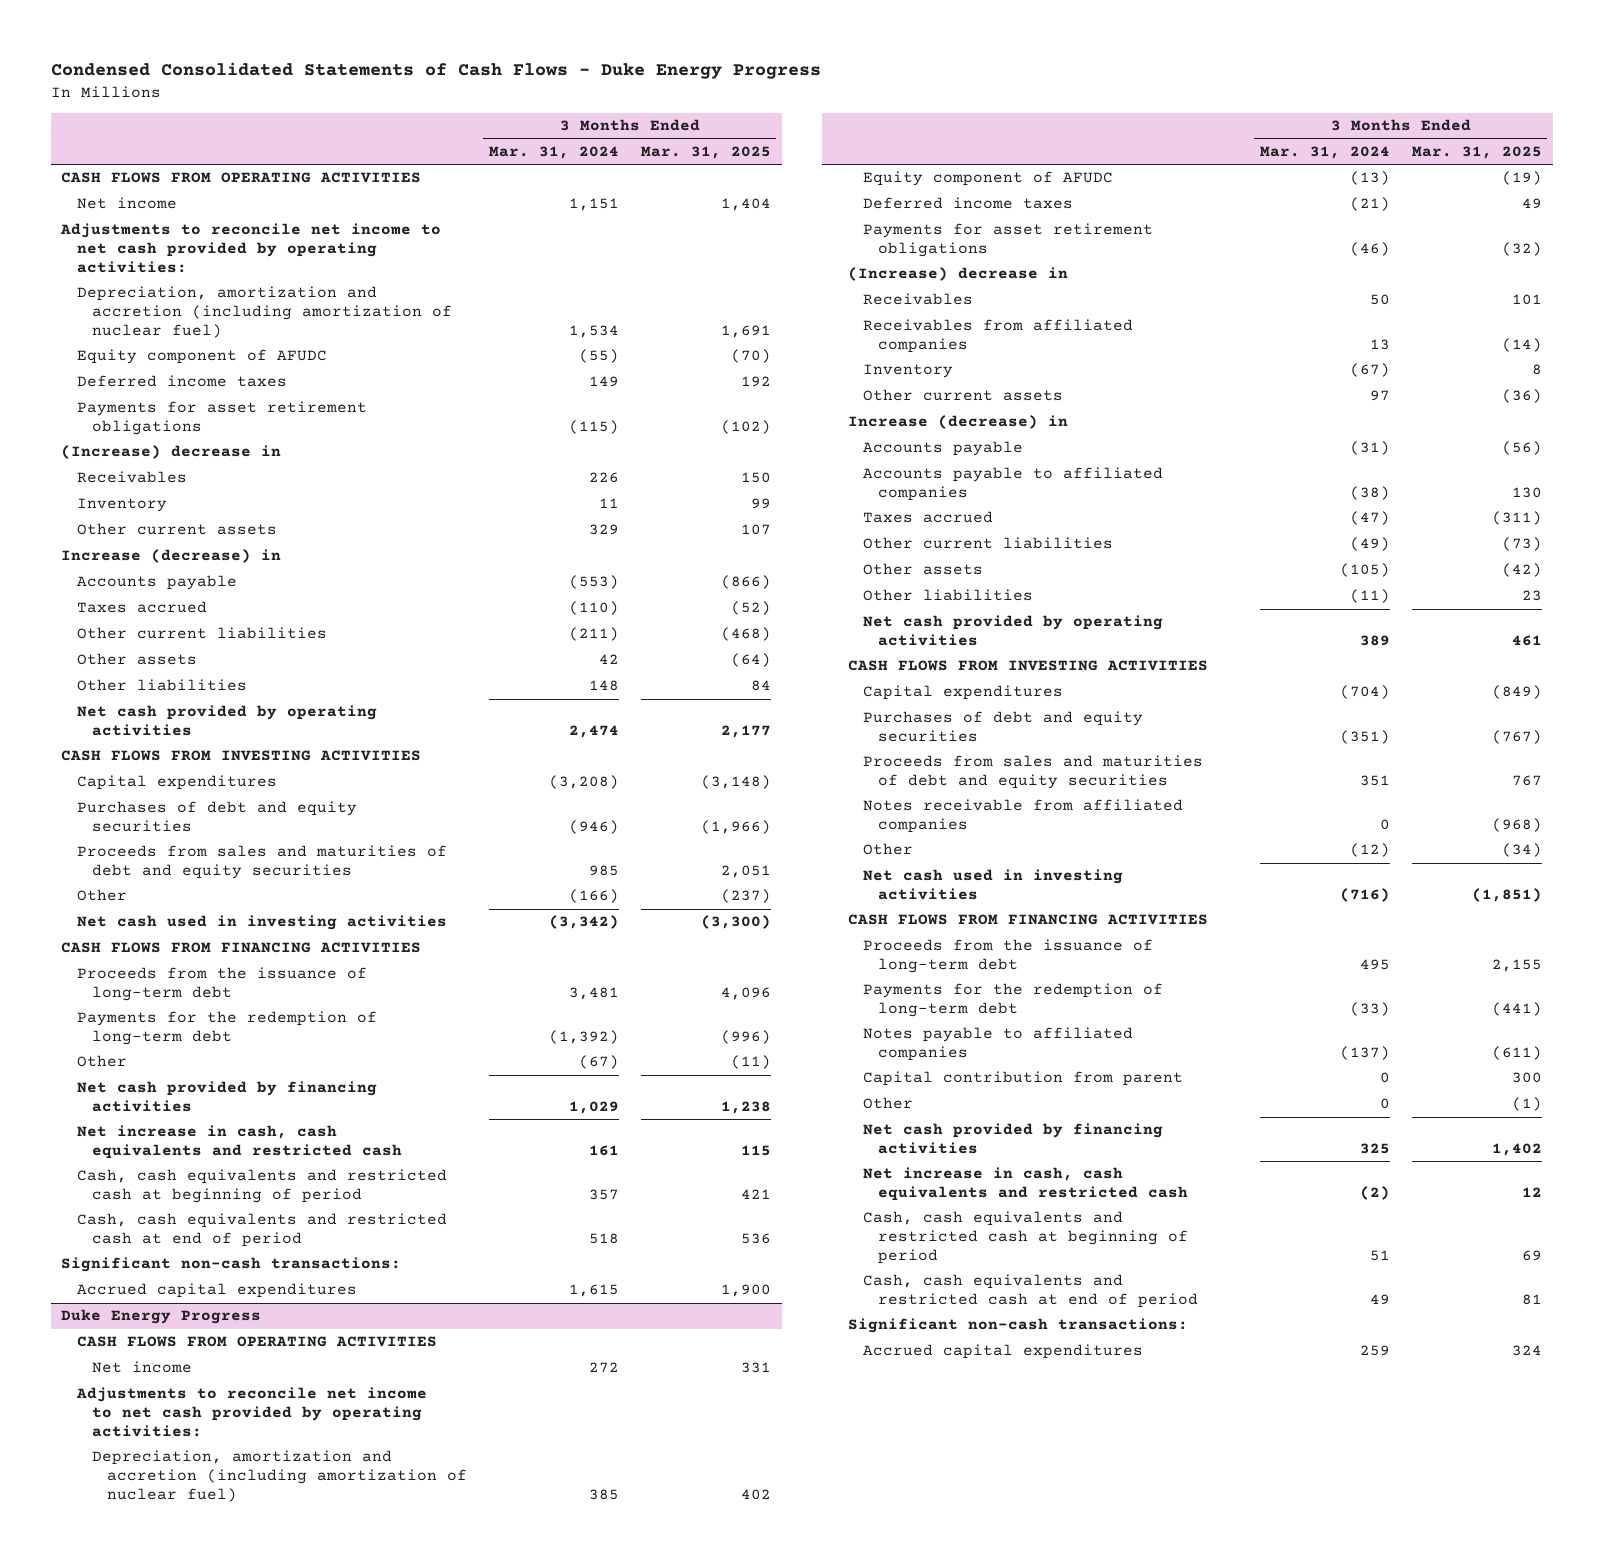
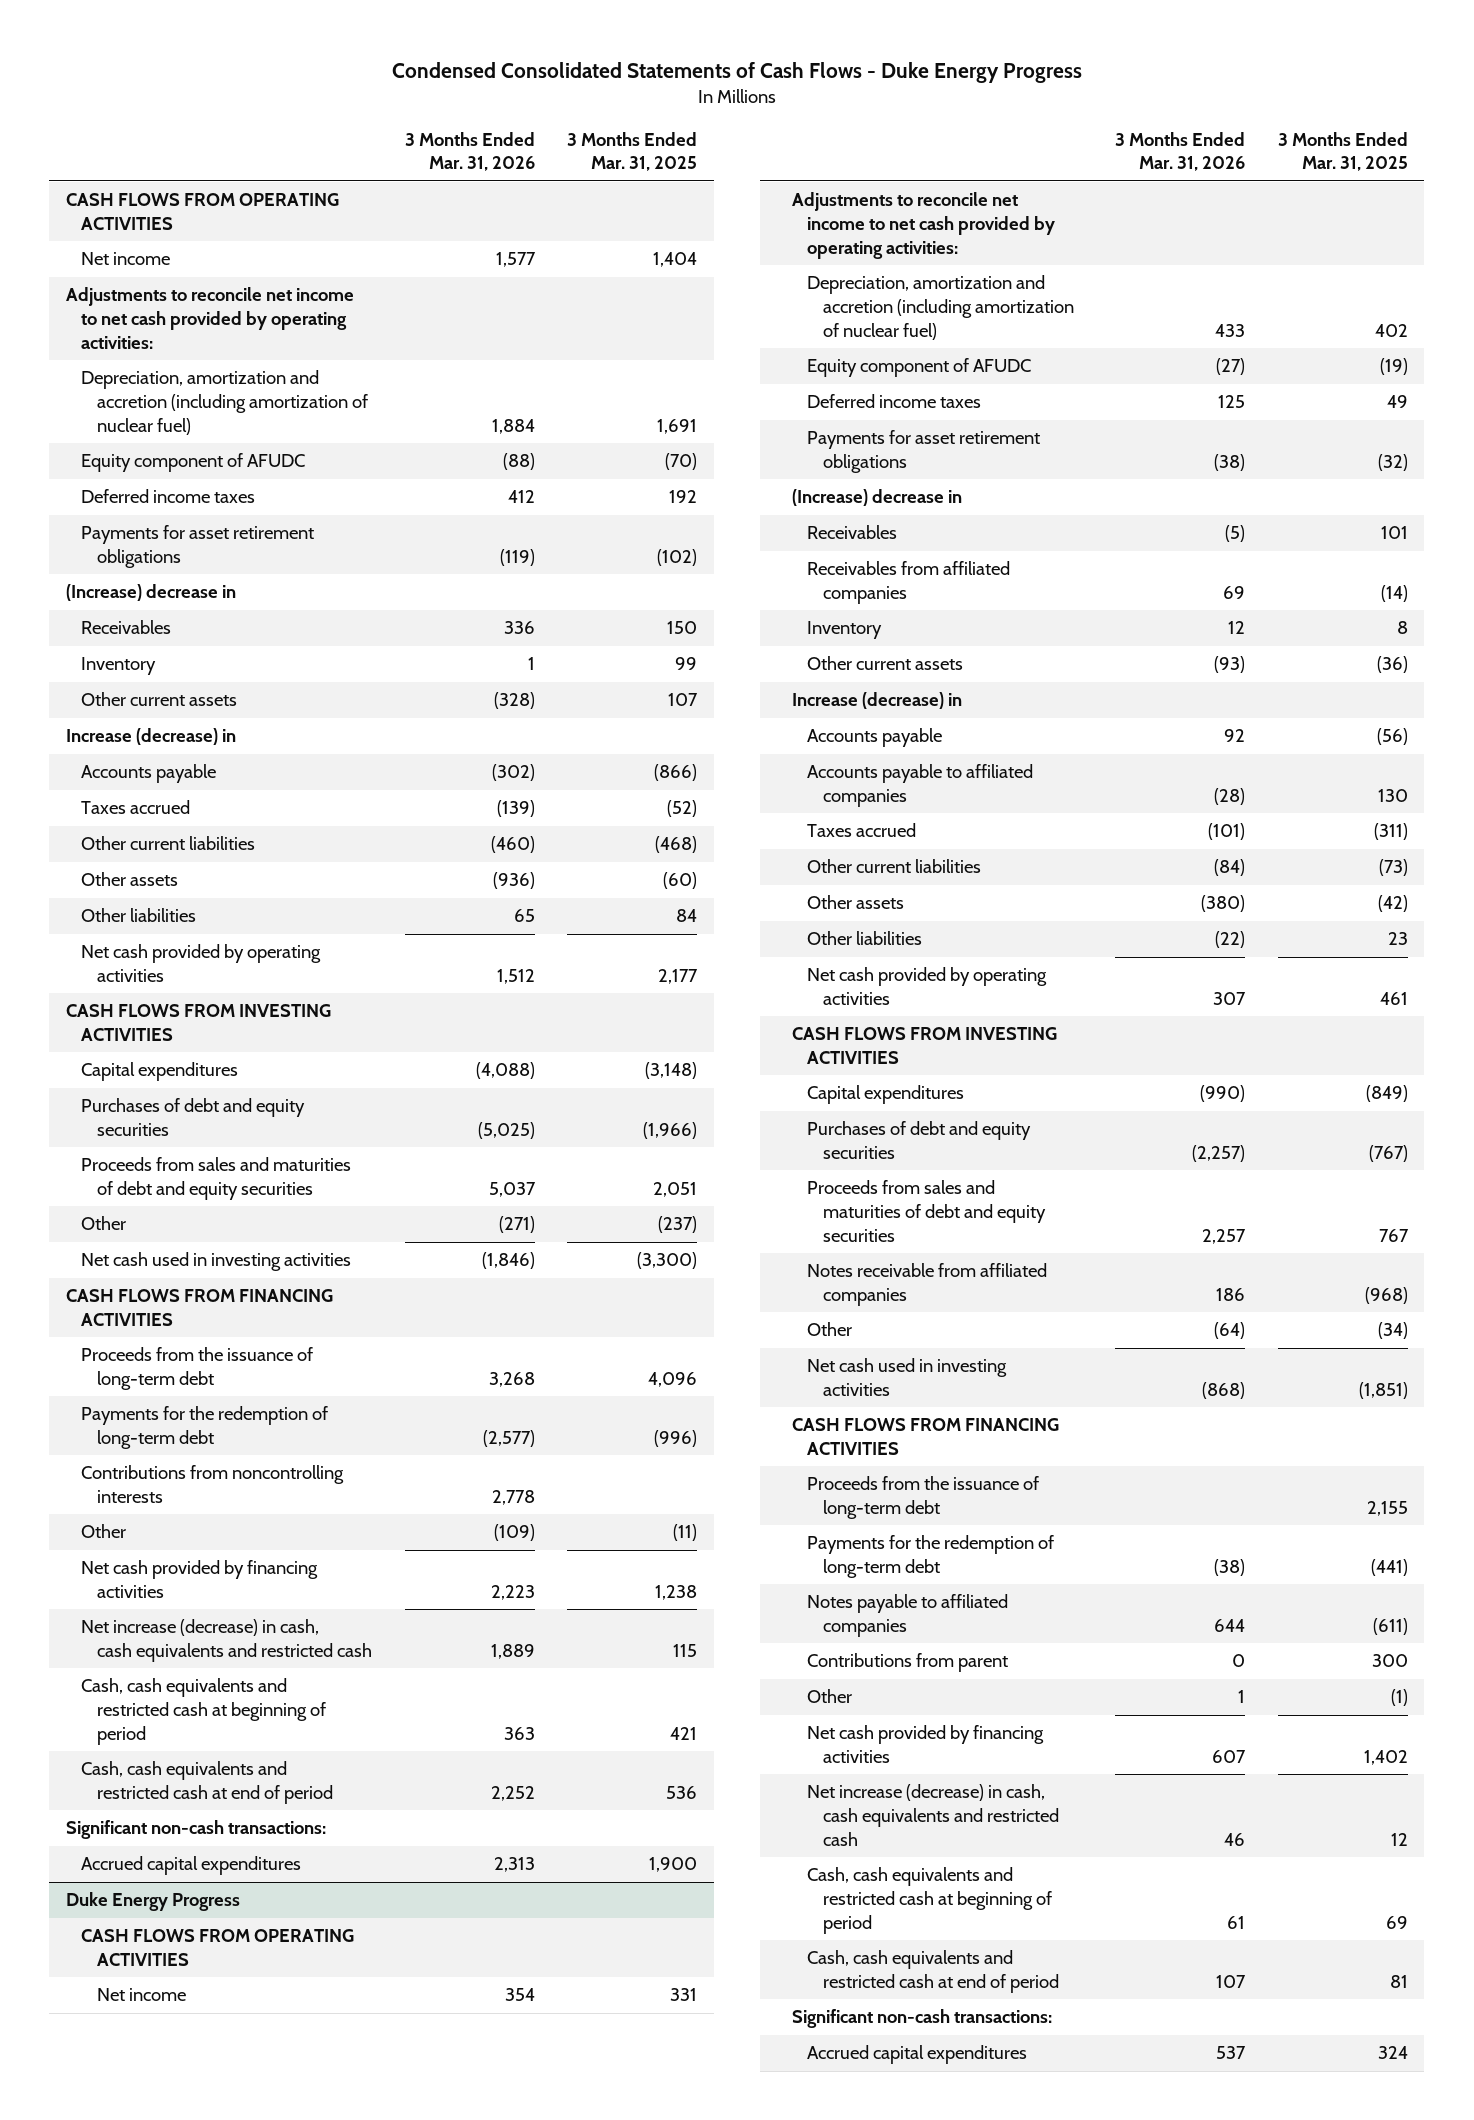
[488,145,619,159] Mar. 31, 2024 -> none
none -> [404,131,535,172] 3 Months Ended Mar. 31, 2026
[730,653,771,668] (64) -> [663,872,698,890] (60)
none -> [81,1465,345,1503] Contributions from noncontrolling interests
[76,1125,402,1160] Net increase in cash, cash equivalents and restricted cash -> [81,1619,372,1662] Net increase (decrease) in cash, cash equivalents and restricted cash
[862,1071,1183,1087] Capital contribution from parent -> [807,1653,1009,1673] Contributions from parent
[862,1167,1189,1202] Net increase in cash, cash equivalents and restricted cash -> [807,1784,1059,1846] Net increase (decrease) in cash, cash equivalents and restricted cash

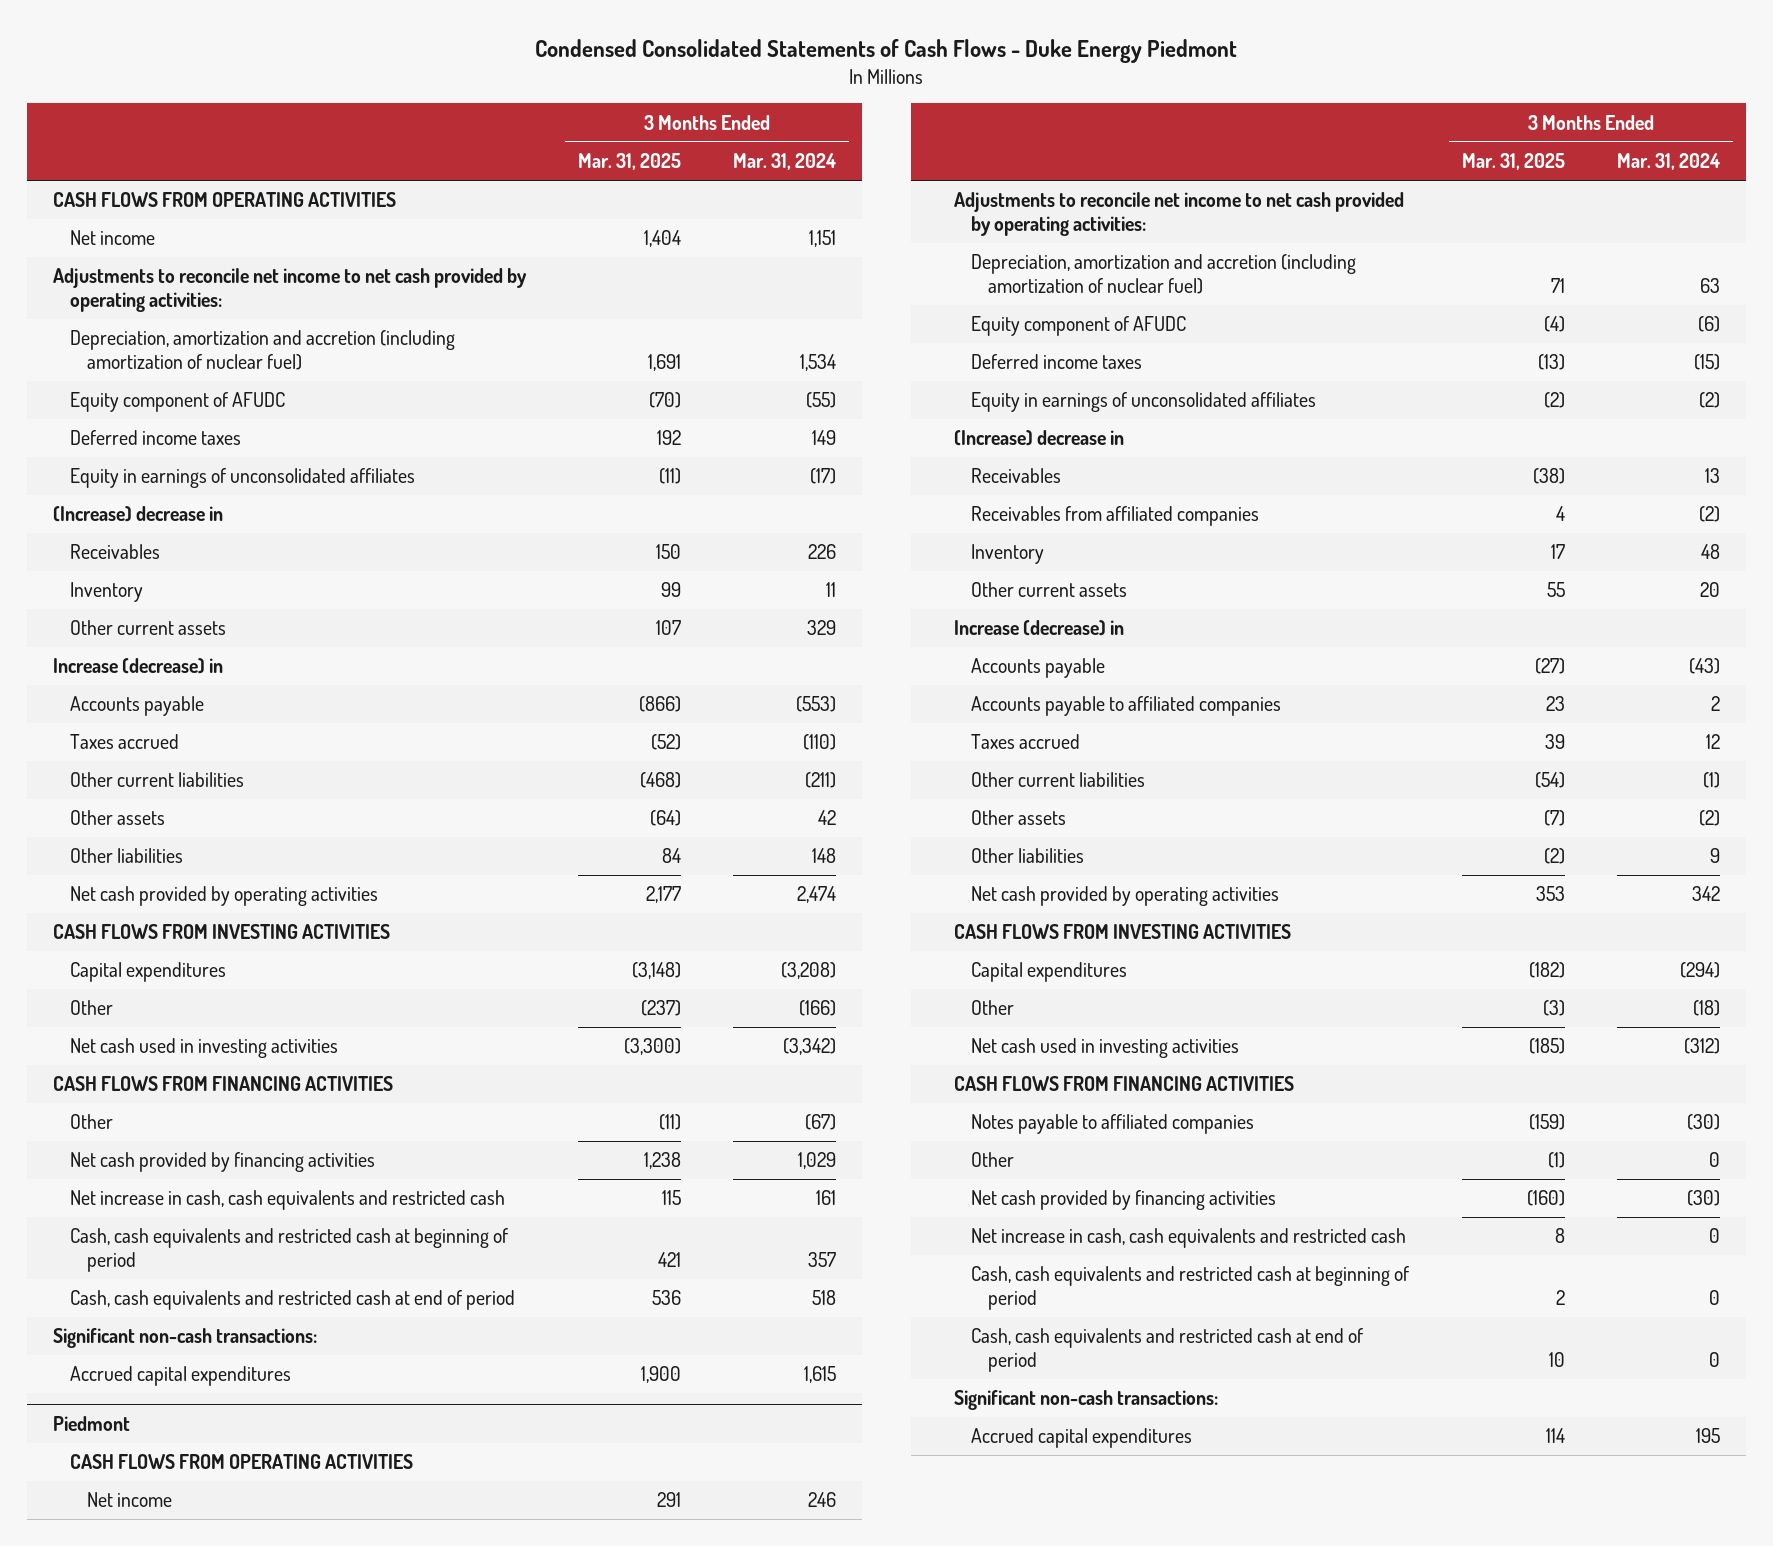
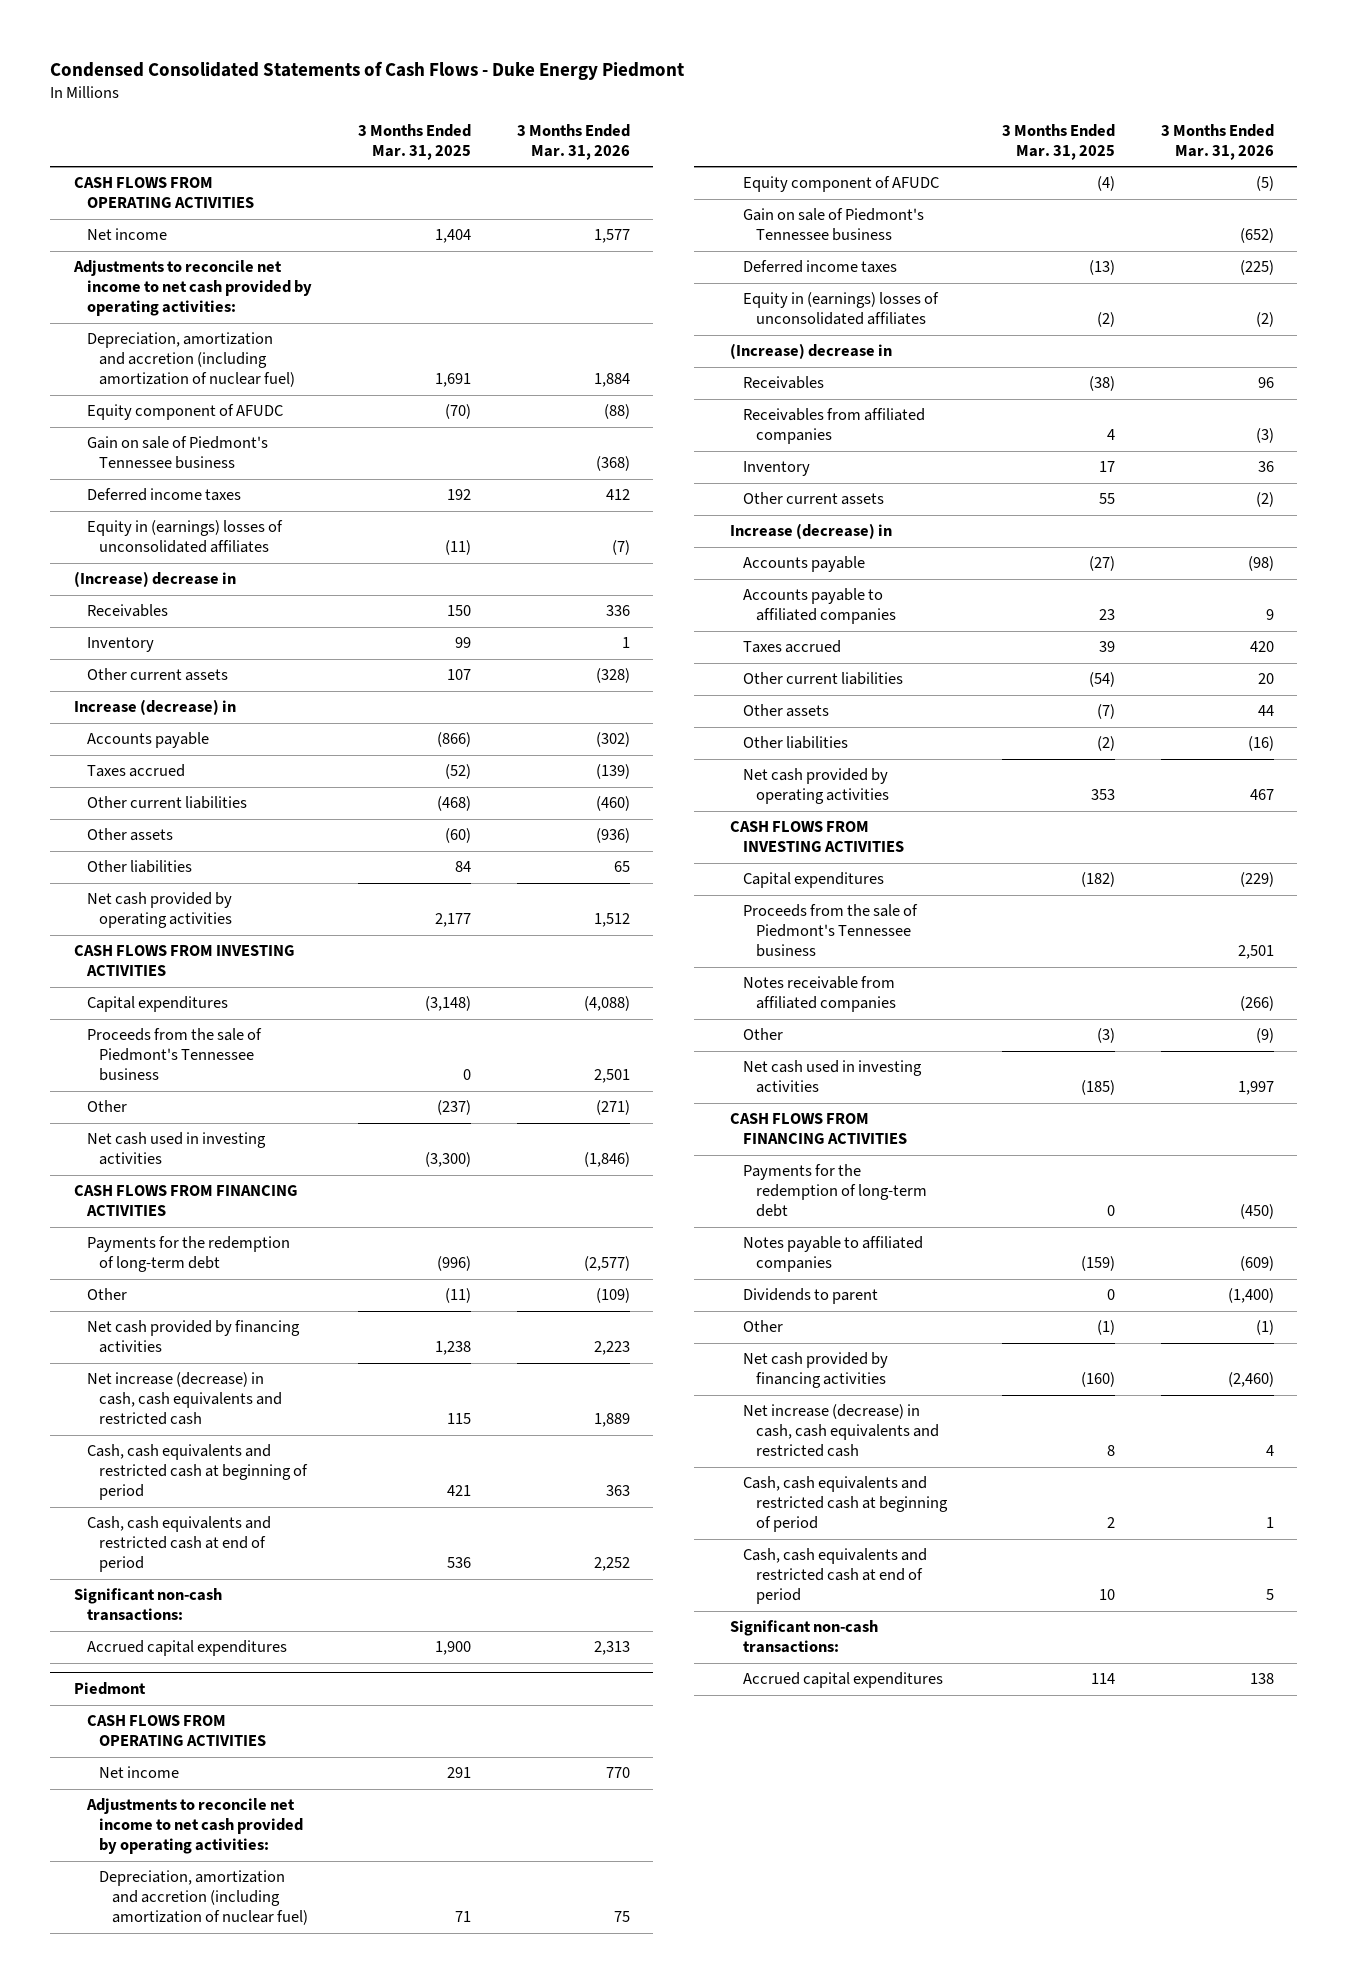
[732,153,836,171] Mar. 31, 2024 -> none
none -> [517,123,631,160] 3 Months Ended Mar. 31, 2026
none -> [86,436,268,470] Gain on sale of Piedmont's Tennessee business
[69,468,415,489] Equity in earnings of unconsolidated affiliates -> [86,520,283,554] Equity in (earnings) losses of unconsolidated affiliates
[649,810,681,827] (64) -> [444,828,471,844] (60)
none -> [86,1028,262,1082] Proceeds from the sale of Piedmont's Tennessee business
none -> [86,1236,290,1273] Payments for the redemption of long-term debt
[69,1190,505,1211] Net increase in cash, cash equivalents and restricted cash -> [86,1372,283,1426] Net increase (decrease) in cash, cash equivalents and restricted cash
none -> [743,208,925,242] Gain on sale of Piedmont's Tennessee business
[971,392,1317,413] Equity in earnings of unconsolidated affiliates -> [743,292,940,326] Equity in (earnings) losses of unconsolidated affiliates
none -> [743,904,919,958] Proceeds from the sale of Piedmont's Tennessee business
none -> [743,976,897,1013] Notes receivable from affiliated companies
none -> [743,1164,928,1218] Payments for the redemption of long-term debt
none -> [743,1288,879,1305] Dividends to parent
[971,1228,1407,1249] Net increase in cash, cash equivalents and restricted cash -> [743,1404,940,1458] Net increase (decrease) in cash, cash equivalents and restricted cash

